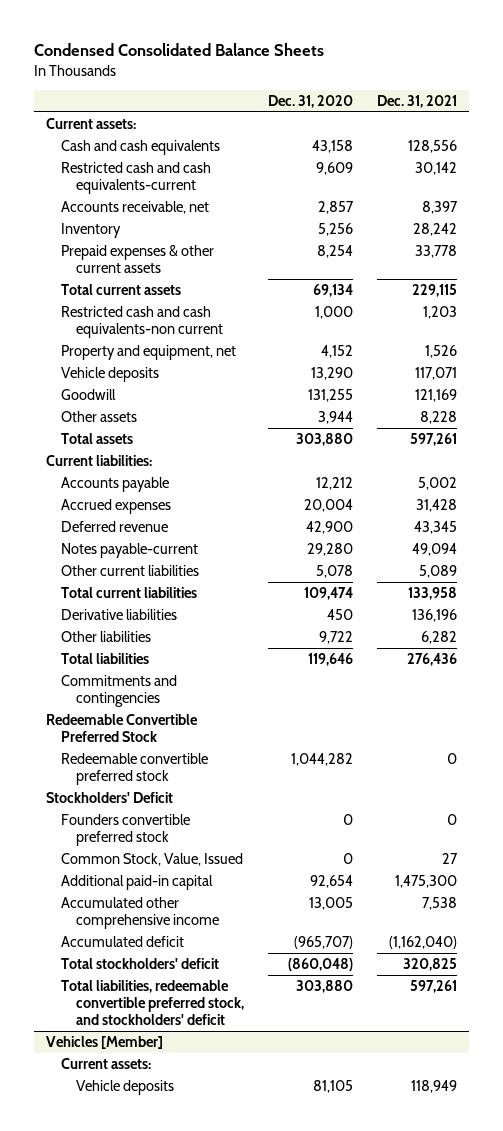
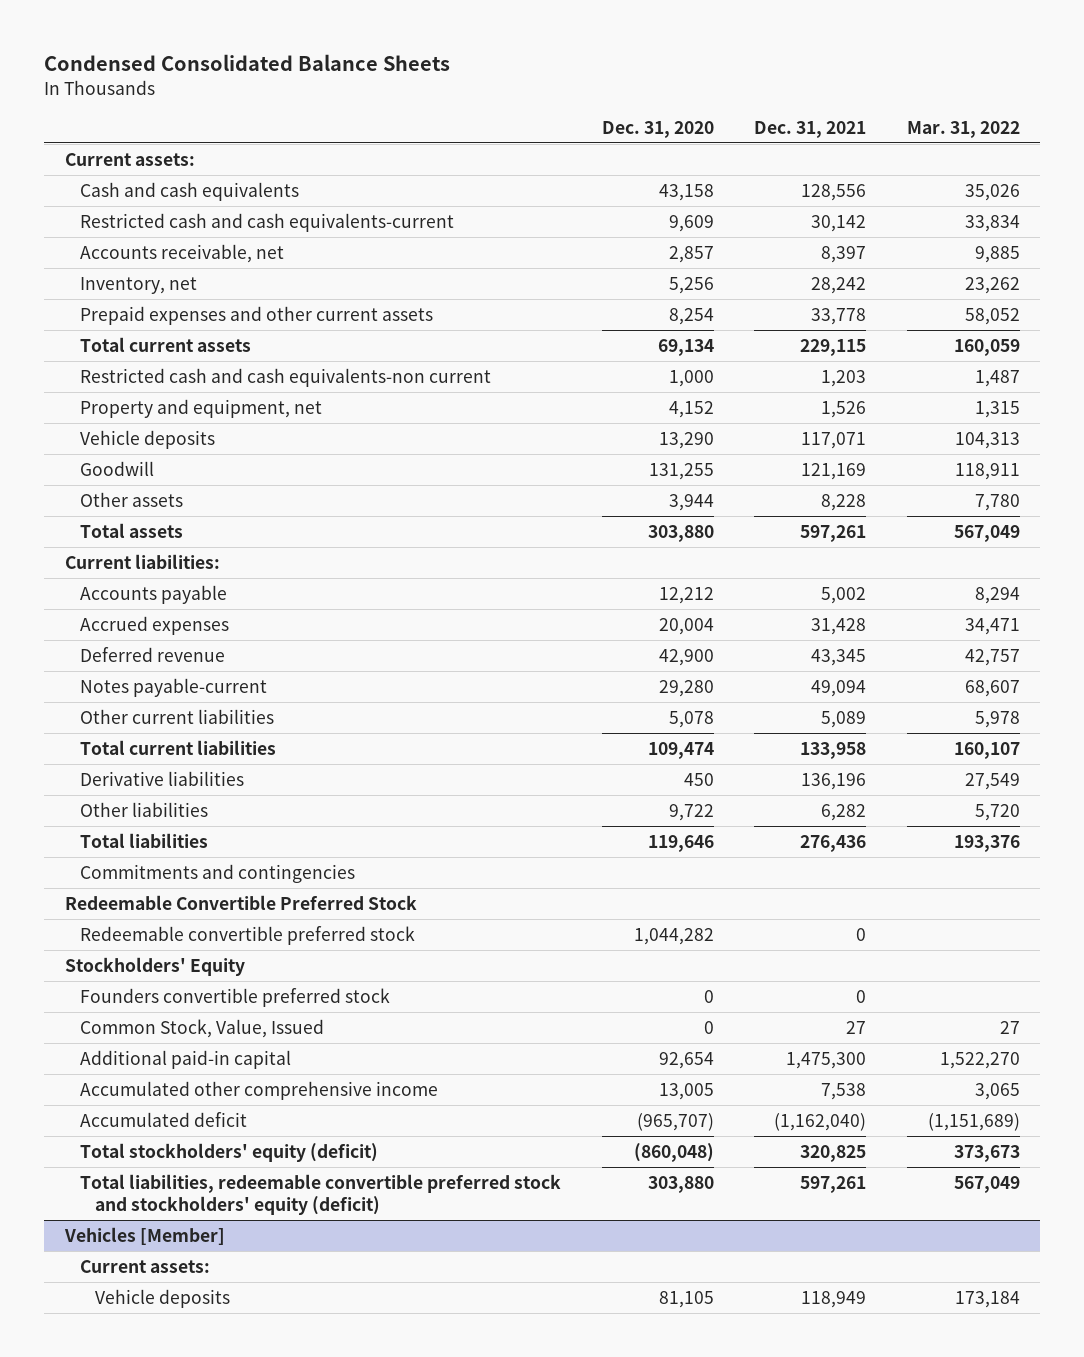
none -> [906,120,1020,138] Mar. 31, 2022
[61,222,122,238] Inventory -> [79,276,197,294] Inventory, net
[61,244,215,273] Prepaid expenses & other current assets -> [79,305,433,325] Prepaid expenses and other current assets
[46,791,174,803] Stockholders' Deficit -> [64,956,245,976] Stockholders' Equity
[61,957,220,969] Total stockholders' deficit -> [79,1142,378,1162] Total stockholders' equity (deficit)
[61,979,244,1025] Total liabilities, redeemable convertible preferred stock, and stockholders' deficit -> [79,1173,561,1215] Total liabilities, redeemable convertible preferred stock and stockholders' equity (deficit)

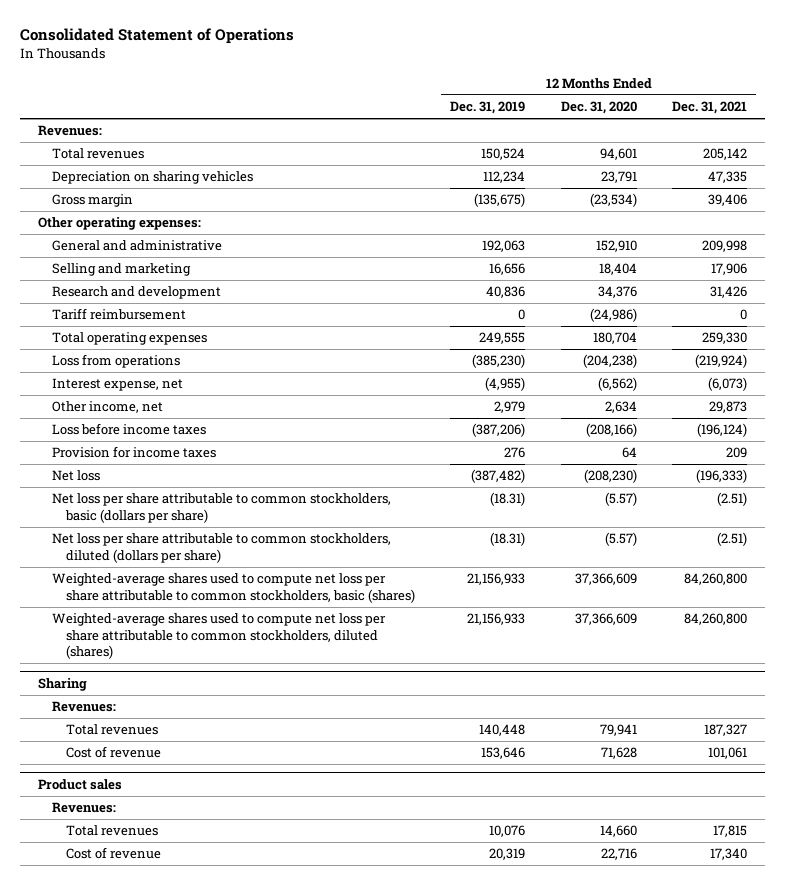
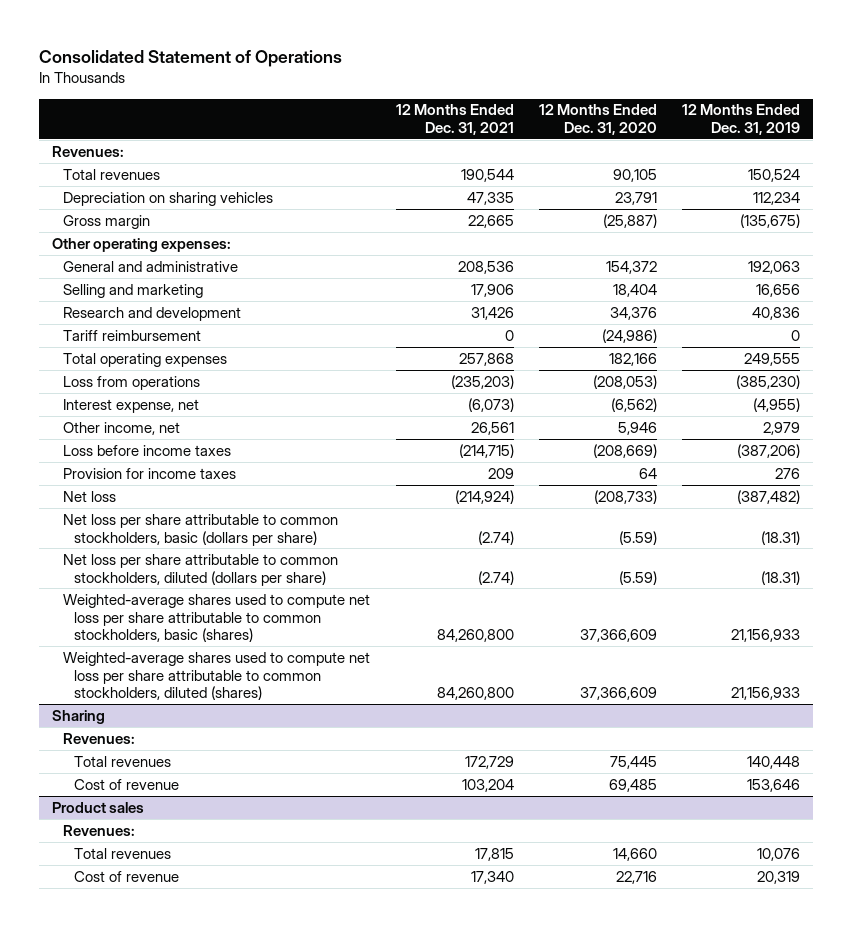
[599,148,637,161] 94,601 -> [612,168,657,182] 90,105
[703,148,748,161] 205,142 -> [460,168,514,182] 190,544
[589,193,637,208] (23,534) -> [602,213,657,228] (25,887)
[708,194,748,207] 39,406 -> [467,214,514,228] 22,665
[595,240,637,253] 152,910 -> [605,260,657,274] 154,372
[702,240,748,253] 209,998 -> [457,260,514,274] 208,536
[592,332,637,345] 180,704 -> [608,352,657,366] 182,166
[702,332,748,345] 259,330 -> [458,352,514,366] 257,868
[582,354,637,369] (204,238) -> [592,374,657,389] (208,053)
[695,354,748,369] (219,924) -> [450,374,514,389] (235,203)
[604,401,637,414] 2,634 -> [617,421,657,435] 5,946
[709,401,748,414] 29,873 -> [470,421,514,435] 26,561
[585,423,637,438] (208,166) -> [592,443,657,458] (208,669)
[697,423,748,438] (196,124) -> [458,443,514,458] (214,715)
[583,469,637,484] (208,230) -> [593,489,657,504] (208,733)
[696,469,748,484] (196,333) -> [454,489,514,504] (214,924)
[604,492,637,507] (5.57) -> [618,530,657,545] (5.59)
[717,492,748,507] (2.51) -> [477,530,514,545] (2.74)
[604,532,637,547] (5.57) -> [618,570,657,585] (5.59)
[717,532,748,547] (2.51) -> [477,570,514,585] (2.74)
[599,724,637,737] 79,941 -> [609,755,657,769] 75,445
[704,724,748,737] 187,327 -> [464,755,514,769] 172,729
[600,747,637,760] 71,628 -> [608,778,657,792] 69,485
[708,747,748,760] 101,061 -> [461,778,514,792] 103,204

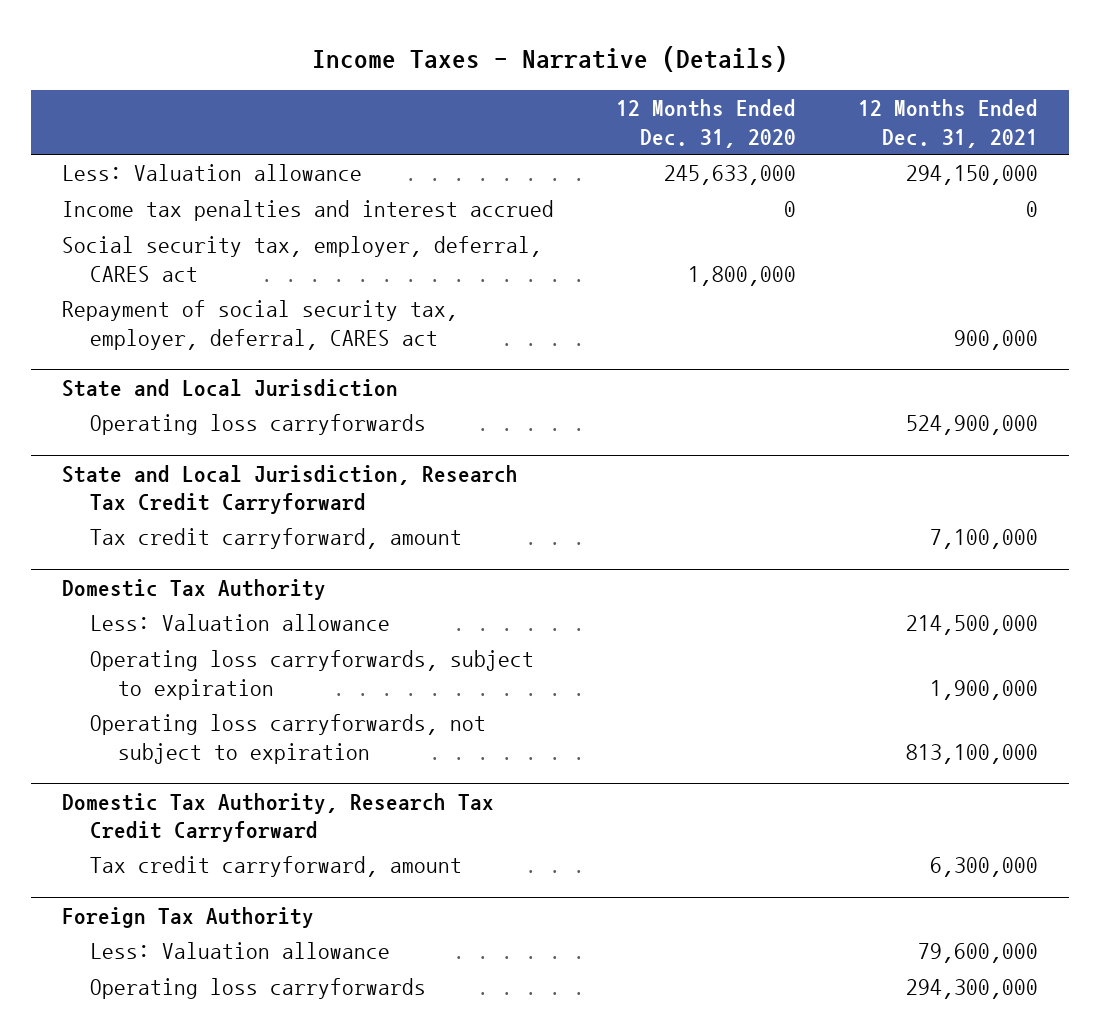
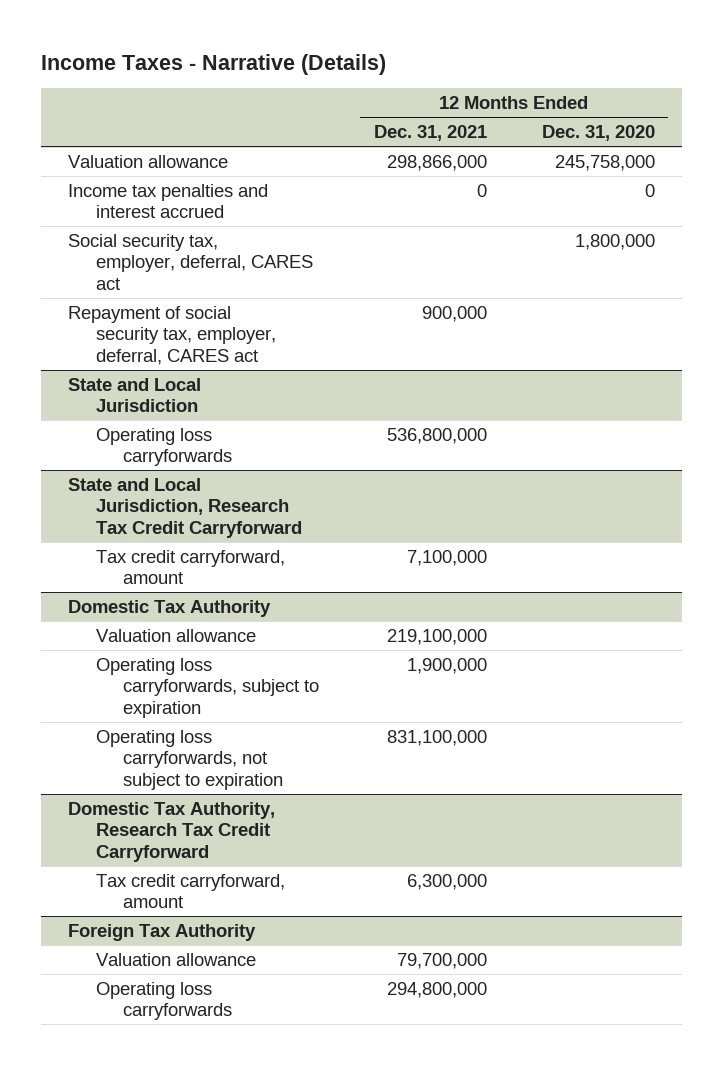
[62,164,363,182] Less: Valuation allowance -> [68,154,229,168] Valuation allowance
[664,165,797,186] 245,633,000 -> [554,154,655,171] 245,758,000
[906,165,1039,186] 294,150,000 -> [387,154,488,171] 298,866,000
[906,415,1039,436] 524,900,000 -> [387,427,488,444] 536,800,000
[90,614,391,632] Less: Valuation allowance -> [95,628,256,642] Valuation allowance
[906,615,1039,636] 214,500,000 -> [387,628,488,645] 219,100,000
[906,743,1039,764] 813,100,000 -> [387,729,488,746] 831,100,000
[90,942,391,960] Less: Valuation allowance -> [95,952,256,966] Valuation allowance
[918,943,1039,964] 79,600,000 -> [397,952,488,969] 79,700,000
[906,979,1039,1000] 294,300,000 -> [387,981,488,998] 294,800,000

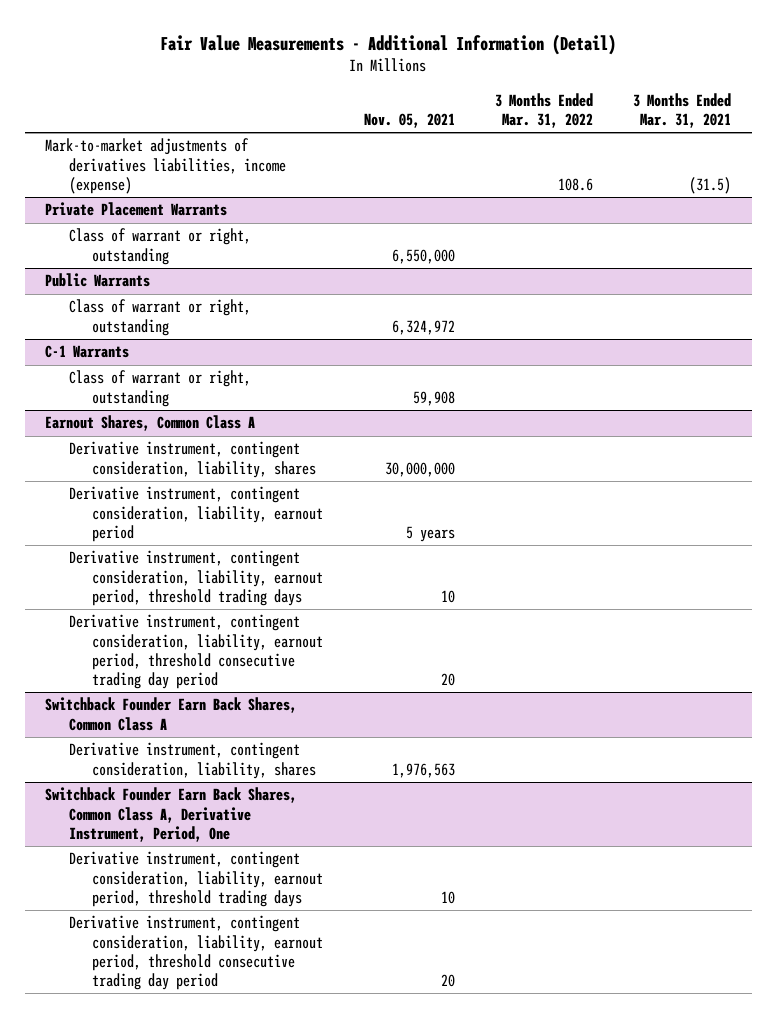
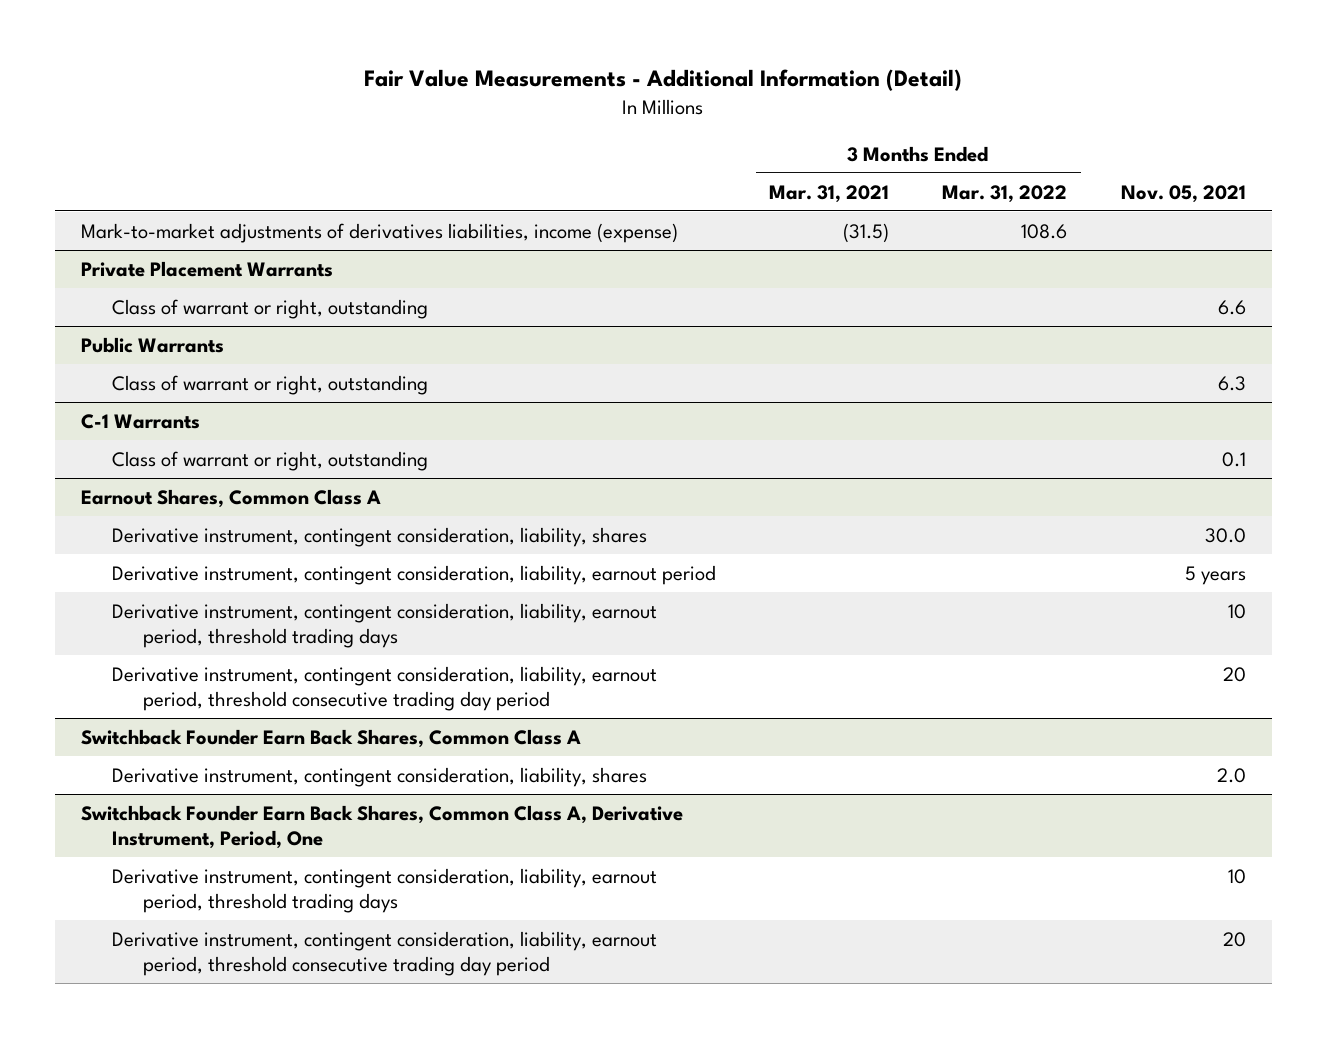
[391,248,455,264] 6,550,000 -> [1217,299,1246,315] 6.6
[391,319,455,335] 6,324,972 -> [1217,375,1246,391] 6.3
[412,390,455,406] 59,908 -> [1221,451,1246,467] 0.1
[384,461,455,477] 30,000,000 -> [1204,527,1246,543] 30.0
[391,762,455,778] 1,976,563 -> [1216,767,1246,783] 2.0

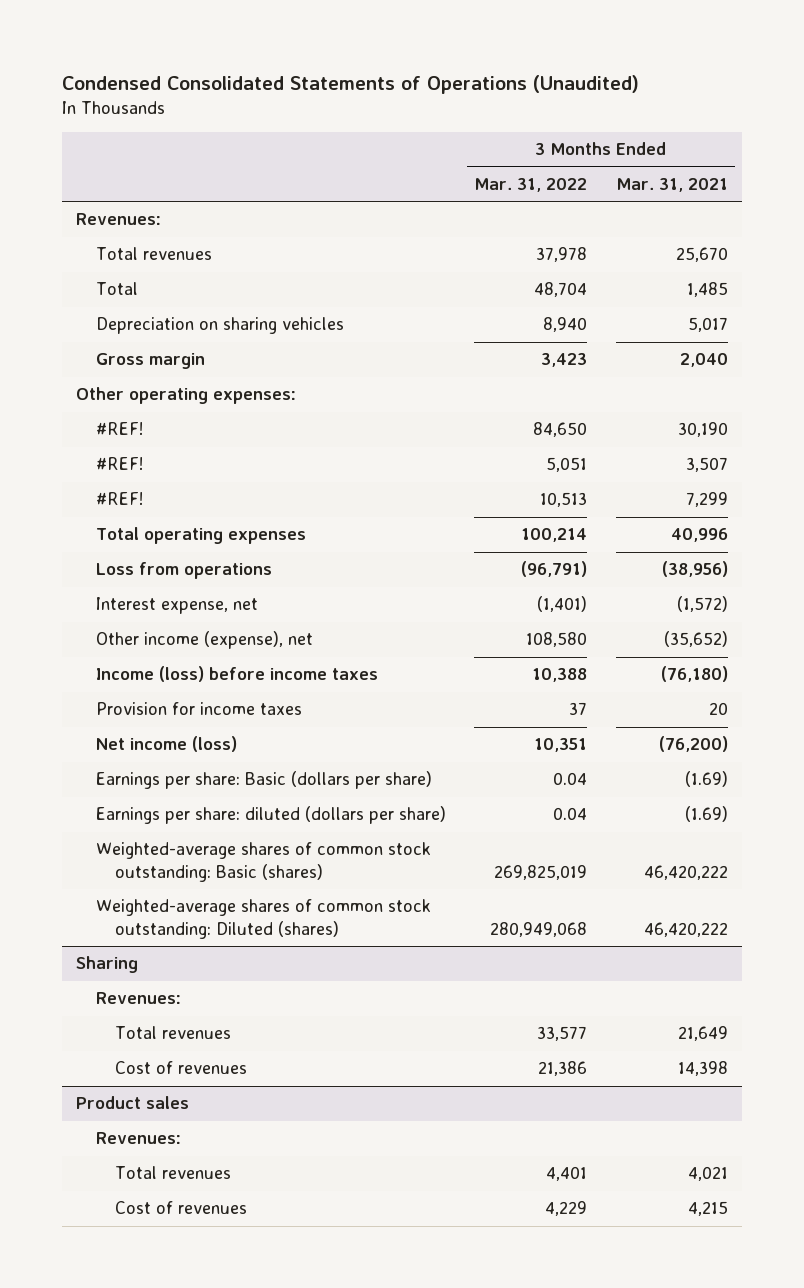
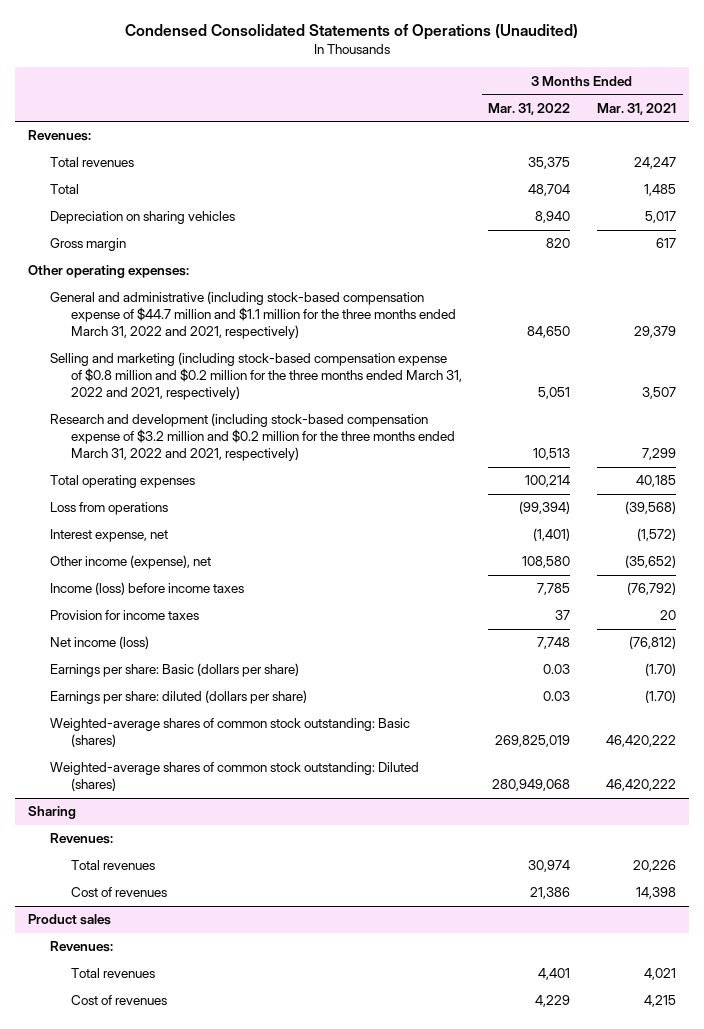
[536,247,588,263] 37,978 -> [528,157,571,170] 35,375
[675,247,728,263] 25,670 -> [633,157,676,170] 24,247
[541,353,588,368] 3,423 -> [546,238,571,249] 820
[679,353,728,368] 2,040 -> [655,238,676,249] 617
[95,422,144,436] #REF! -> none
none -> [49,291,456,340] General and administrative (including stock-based compensation expense of $44.7 million and $1.1 million for the three months ended March 31, 2022 and 2021, respectively)
[95,457,144,471] #REF! -> [49,352,462,401] Selling and marketing (including stock-based compensation expense of $0.8 million and $0.2 million for the three months ended March 31, 2022 and 2021, respectively)
[95,492,144,506] #REF! -> [49,413,455,462] Research and development (including stock-based compensation expense of $3.2 million and $0.2 million for the three months ended March 31, 2022 and 2021, respectively)
[670,528,728,543] 40,996 -> [635,475,676,488] 40,185
[521,561,588,578] (96,791) -> [519,501,571,515] (99,394)
[661,561,728,578] (38,956) -> [624,501,676,515] (39,568)
[532,668,588,683] 10,388 -> [537,583,571,596] 7,785
[660,666,728,683] (76,180) -> [626,582,676,596] (76,792)
[534,738,588,753] 10,351 -> [537,637,571,650] 7,748
[658,736,728,753] (76,200) -> [628,636,676,650] (76,812)
[553,772,588,786] 0.04 -> [543,664,571,675] 0.03
[684,771,728,788] (1.69) -> [644,663,676,677] (1.70)
[553,807,588,821] 0.04 -> [543,691,571,702] 0.03
[684,806,728,823] (1.69) -> [644,690,676,704] (1.70)
[537,1026,588,1042] 33,577 -> [528,860,571,873] 30,974
[677,1026,728,1042] 21,649 -> [632,860,676,873] 20,226

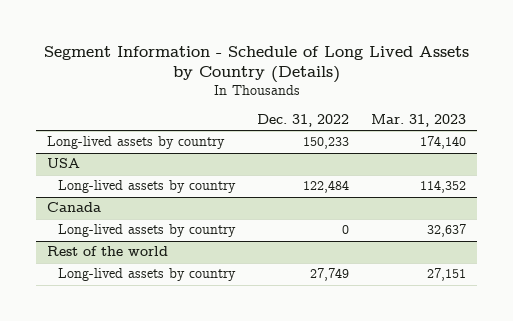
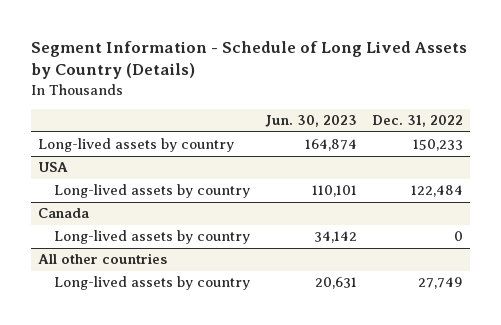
[371,113,467,127] Mar. 31, 2023 -> none
none -> [265,115,358,128] Jun. 30, 2023
[47,246,169,257] Rest of the world -> [38,253,168,265] All other countries

